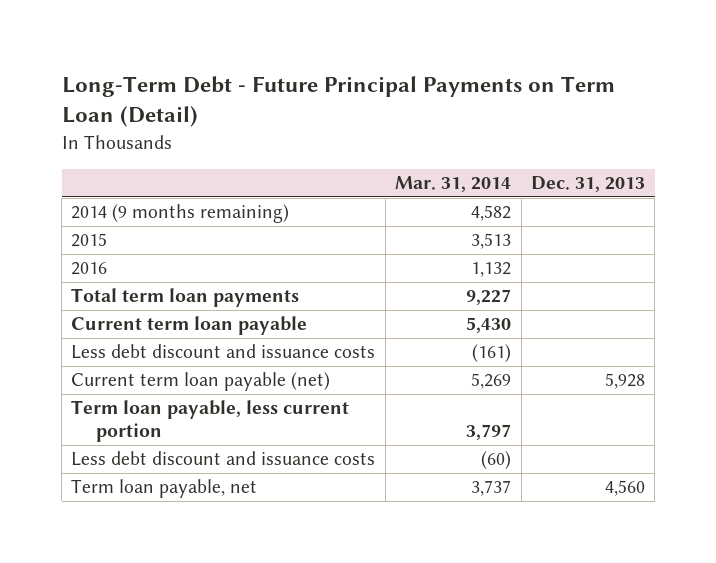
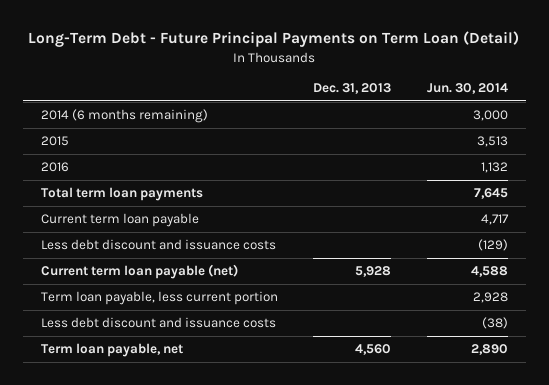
[395,175,512,192] Mar. 31, 2014 -> none
none -> [427,83,509,95] Jun. 30, 2014
[71,204,290,224] 2014 (9 months remaining) -> [40,109,208,124] 2014 (6 months remaining)

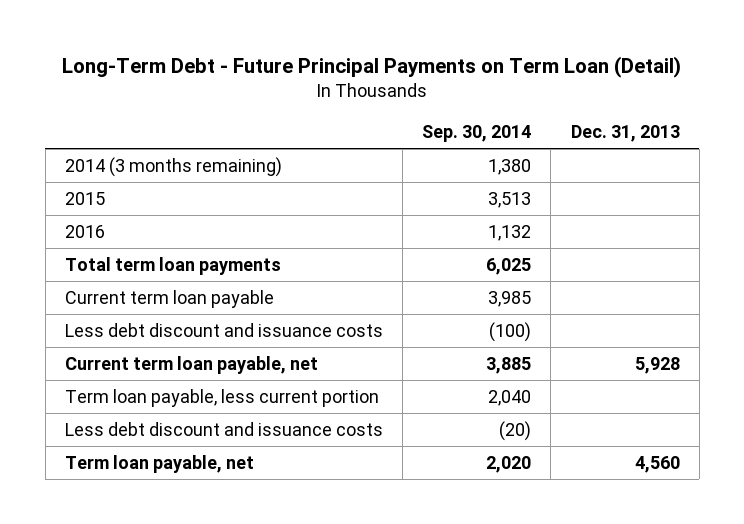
[427,83,509,95] Jun. 30, 2014 -> none
none -> [422,125,532,143] Sep. 30, 2014
[40,109,208,124] 2014 (6 months remaining) -> [64,157,282,178] 2014 (3 months remaining)
[40,264,238,280] Current term loan payable (net) -> [64,356,318,375] Current term loan payable, net

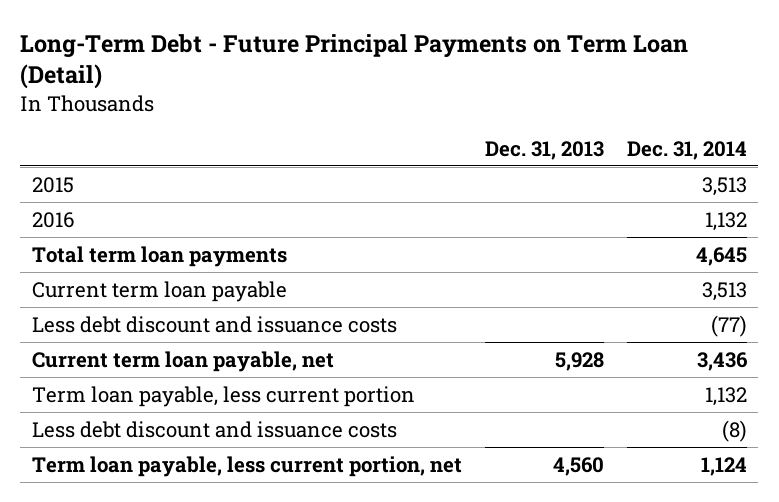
[422,125,532,143] Sep. 30, 2014 -> none
none -> [626,140,747,160] Dec. 31, 2014
[64,157,282,178] 2014 (3 months remaining) -> none
[64,455,254,474] Term loan payable, net -> [31,455,462,477] Term loan payable, less current portion, net

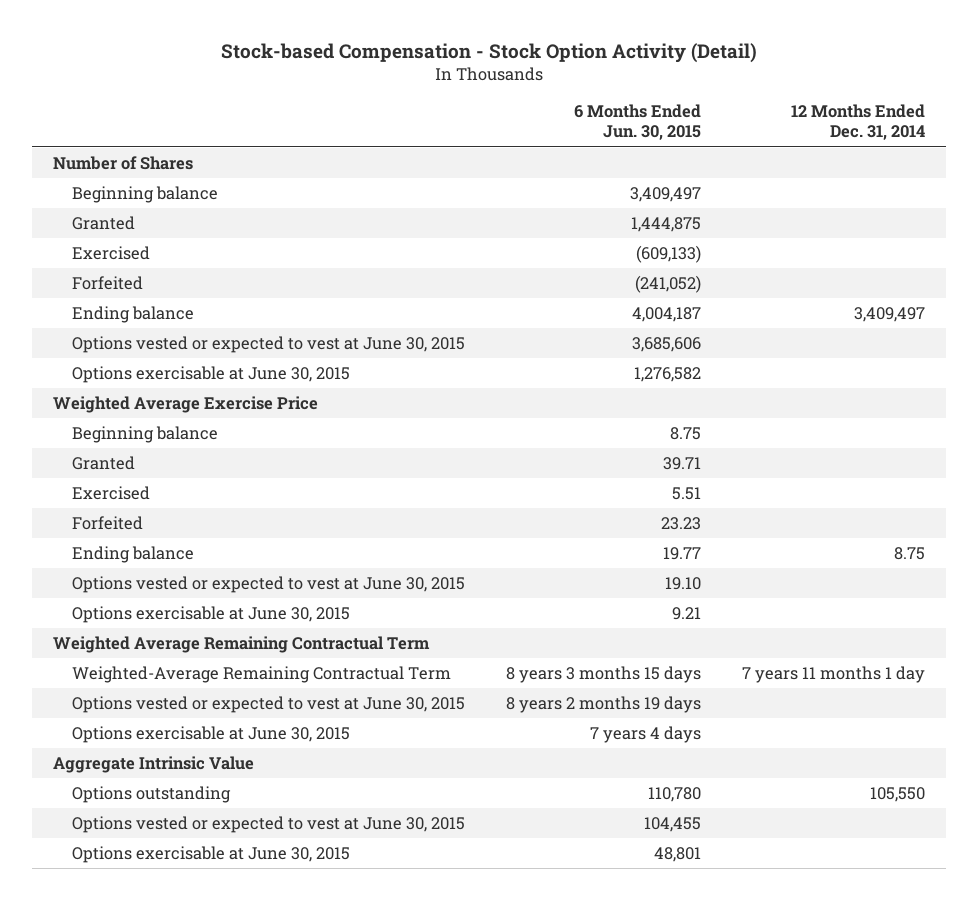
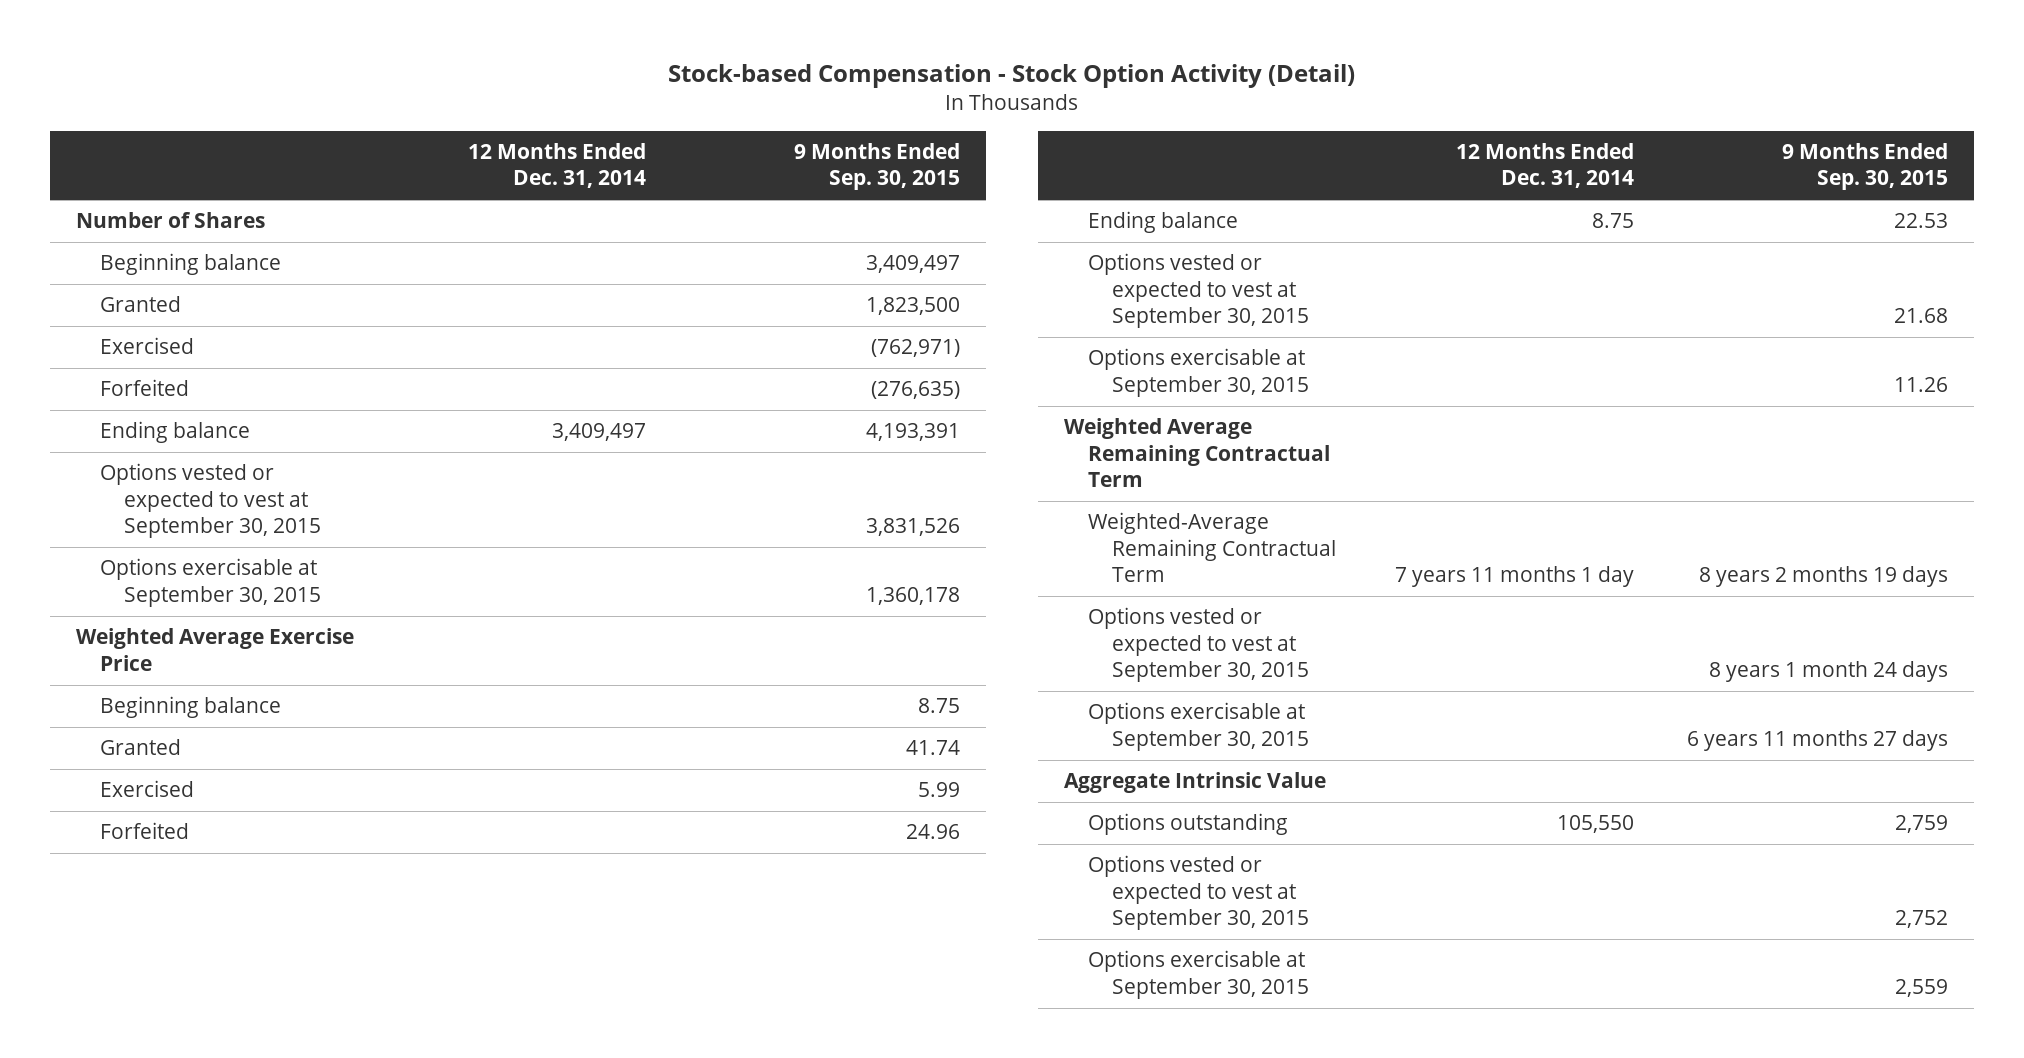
[574,104,702,141] 6 Months Ended Jun. 30, 2015 -> none
none -> [793,143,960,191] 9 Months Ended Sep. 30, 2015
[71,335,465,353] Options vested or expected to vest at June 30, 2015 -> [100,463,322,539] Options vested or expected to vest at September 30, 2015
[71,365,350,383] Options exercisable at June 30, 2015 -> [100,558,322,607] Options exercisable at September 30, 2015
[71,575,465,593] Options vested or expected to vest at June 30, 2015 -> [1088,253,1310,329] Options vested or expected to vest at September 30, 2015
[71,605,350,623] Options exercisable at June 30, 2015 -> [1088,348,1310,397] Options exercisable at September 30, 2015
[71,695,465,713] Options vested or expected to vest at June 30, 2015 -> [1088,607,1310,683] Options vested or expected to vest at September 30, 2015
[71,725,350,743] Options exercisable at June 30, 2015 -> [1088,702,1310,751] Options exercisable at September 30, 2015
[71,815,465,833] Options vested or expected to vest at June 30, 2015 -> [1088,855,1310,931] Options vested or expected to vest at September 30, 2015
[71,845,350,863] Options exercisable at June 30, 2015 -> [1088,950,1310,999] Options exercisable at September 30, 2015

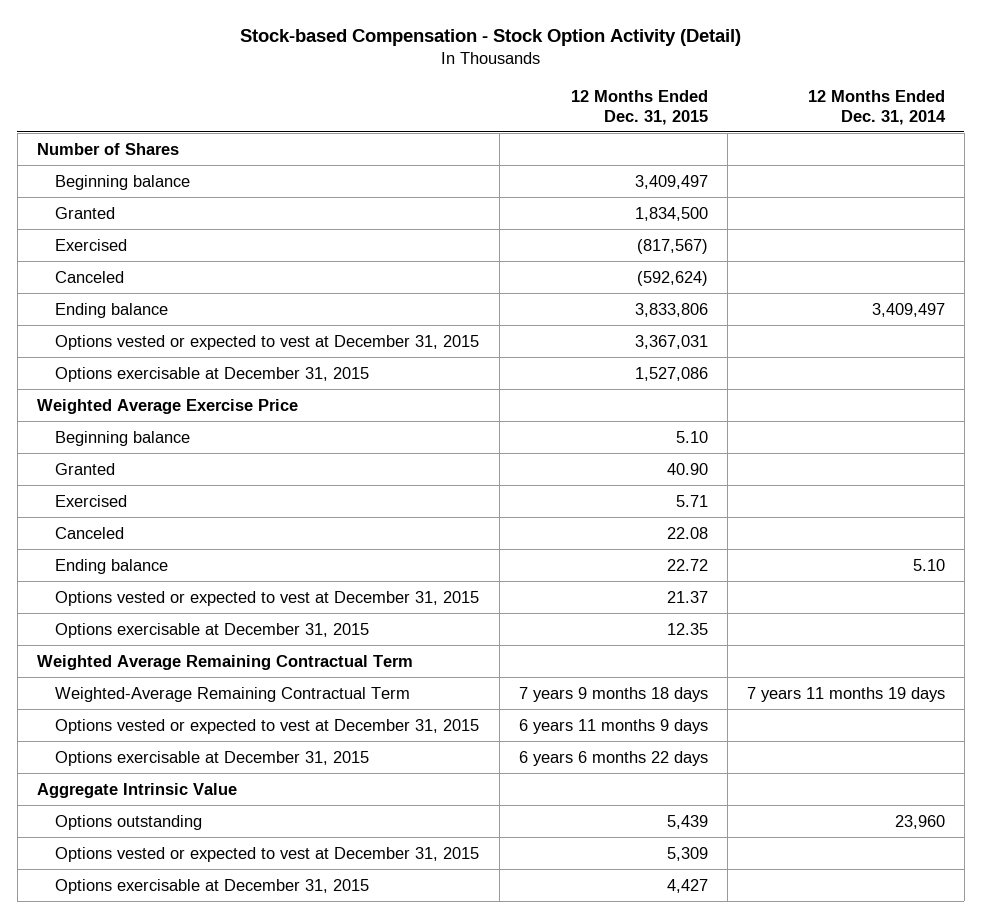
[793,143,960,191] 9 Months Ended Sep. 30, 2015 -> none
none -> [570,90,708,125] 12 Months Ended Dec. 31, 2015
[100,379,190,397] Forfeited -> none
none -> [55,270,125,283] Canceled
[100,463,322,539] Options vested or expected to vest at September 30, 2015 -> [55,334,480,350] Options vested or expected to vest at December 31, 2015
[100,558,322,607] Options exercisable at September 30, 2015 -> [55,366,370,382] Options exercisable at December 31, 2015
[100,822,190,840] Forfeited -> none
none -> [55,526,125,539] Canceled
[1592,213,1635,229] 8.75 -> [912,558,945,571] 5.10
[1088,253,1310,329] Options vested or expected to vest at September 30, 2015 -> [55,590,480,606] Options vested or expected to vest at December 31, 2015
[1088,348,1310,397] Options exercisable at September 30, 2015 -> [55,622,370,638] Options exercisable at December 31, 2015
[1395,566,1635,588] 7 years 11 months 1 day -> [746,686,945,702] 7 years 11 months 19 days
[1088,607,1310,683] Options vested or expected to vest at September 30, 2015 -> [55,718,480,734] Options vested or expected to vest at December 31, 2015
[1088,702,1310,751] Options exercisable at September 30, 2015 -> [55,750,370,766] Options exercisable at December 31, 2015
[1557,815,1635,834] 105,550 -> [894,814,945,829] 23,960
[1088,855,1310,931] Options vested or expected to vest at September 30, 2015 -> [55,846,480,862] Options vested or expected to vest at December 31, 2015
[1088,950,1310,999] Options exercisable at September 30, 2015 -> [55,878,370,894] Options exercisable at December 31, 2015

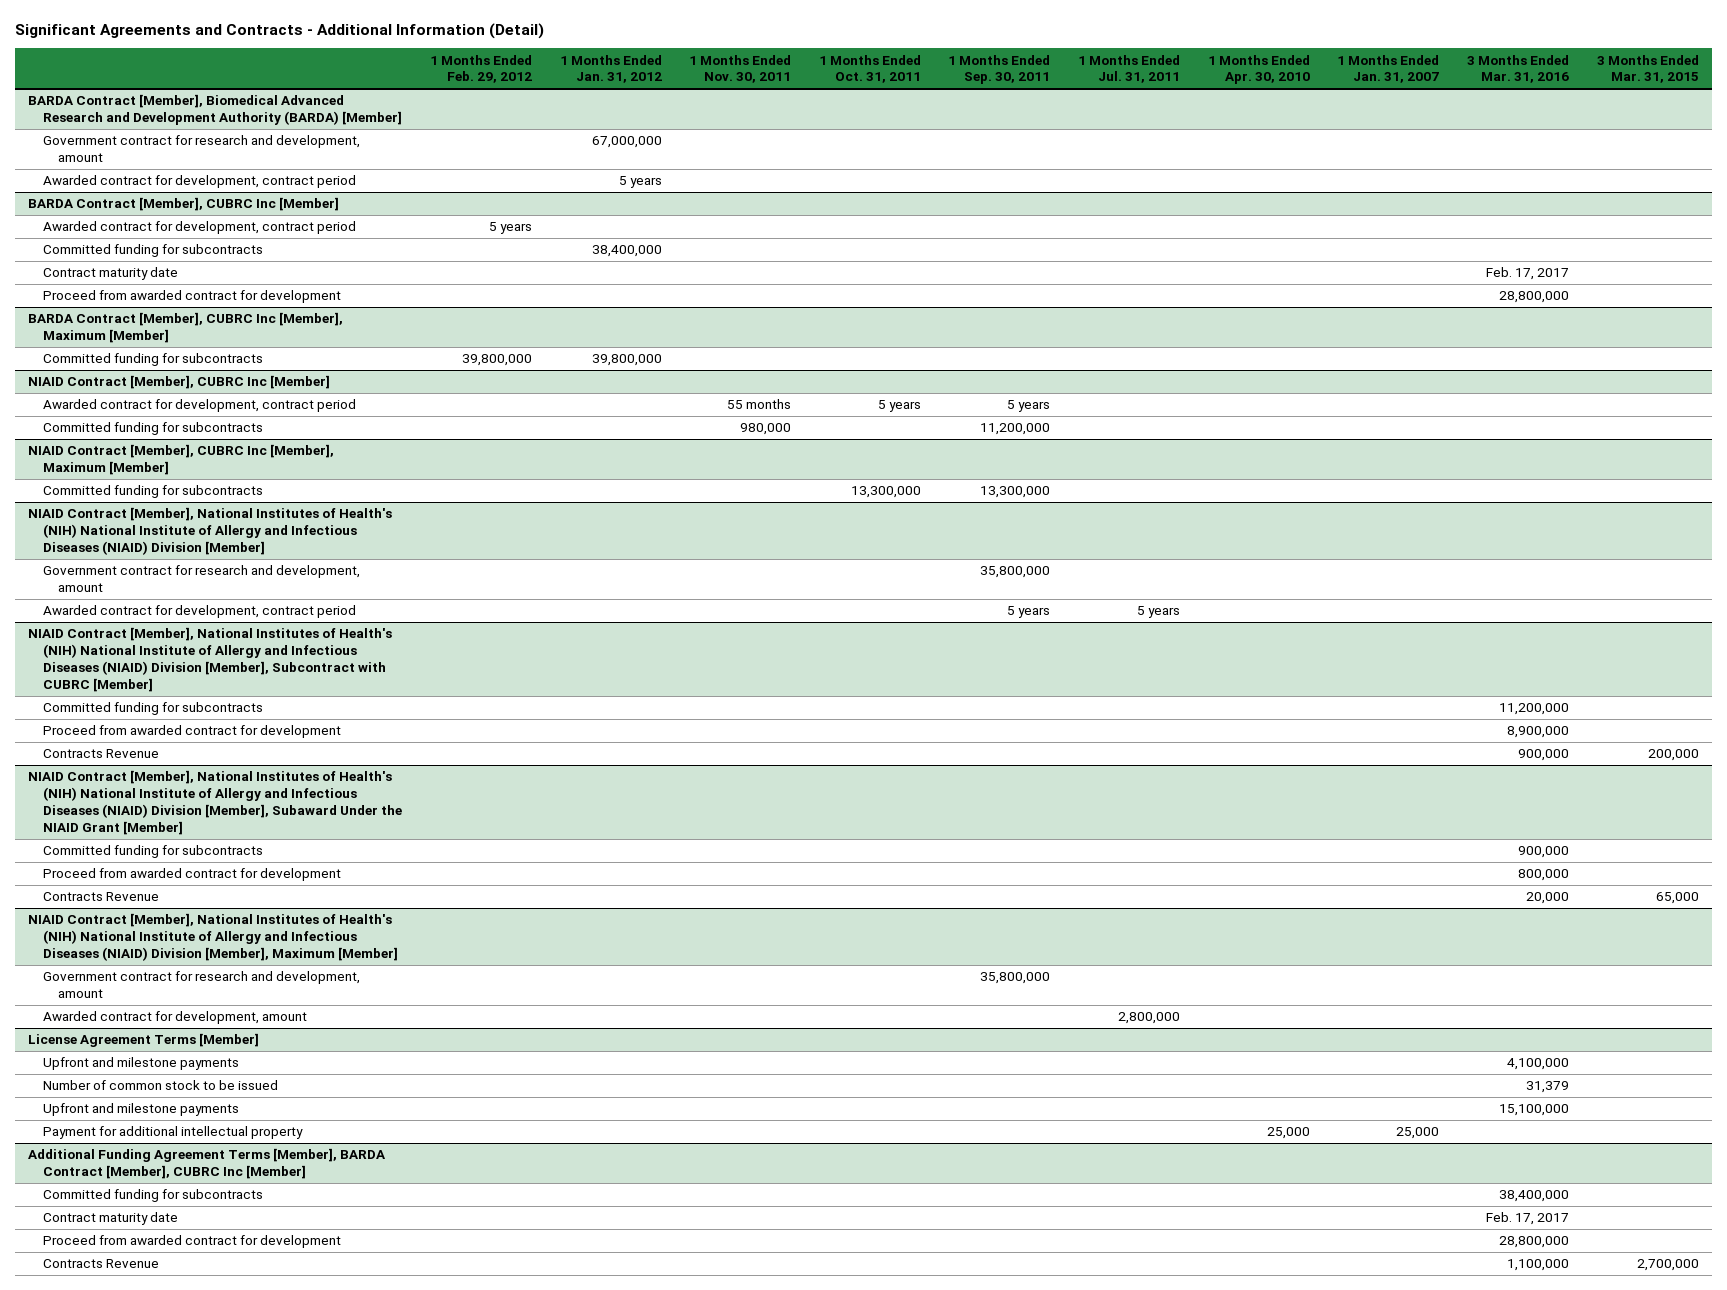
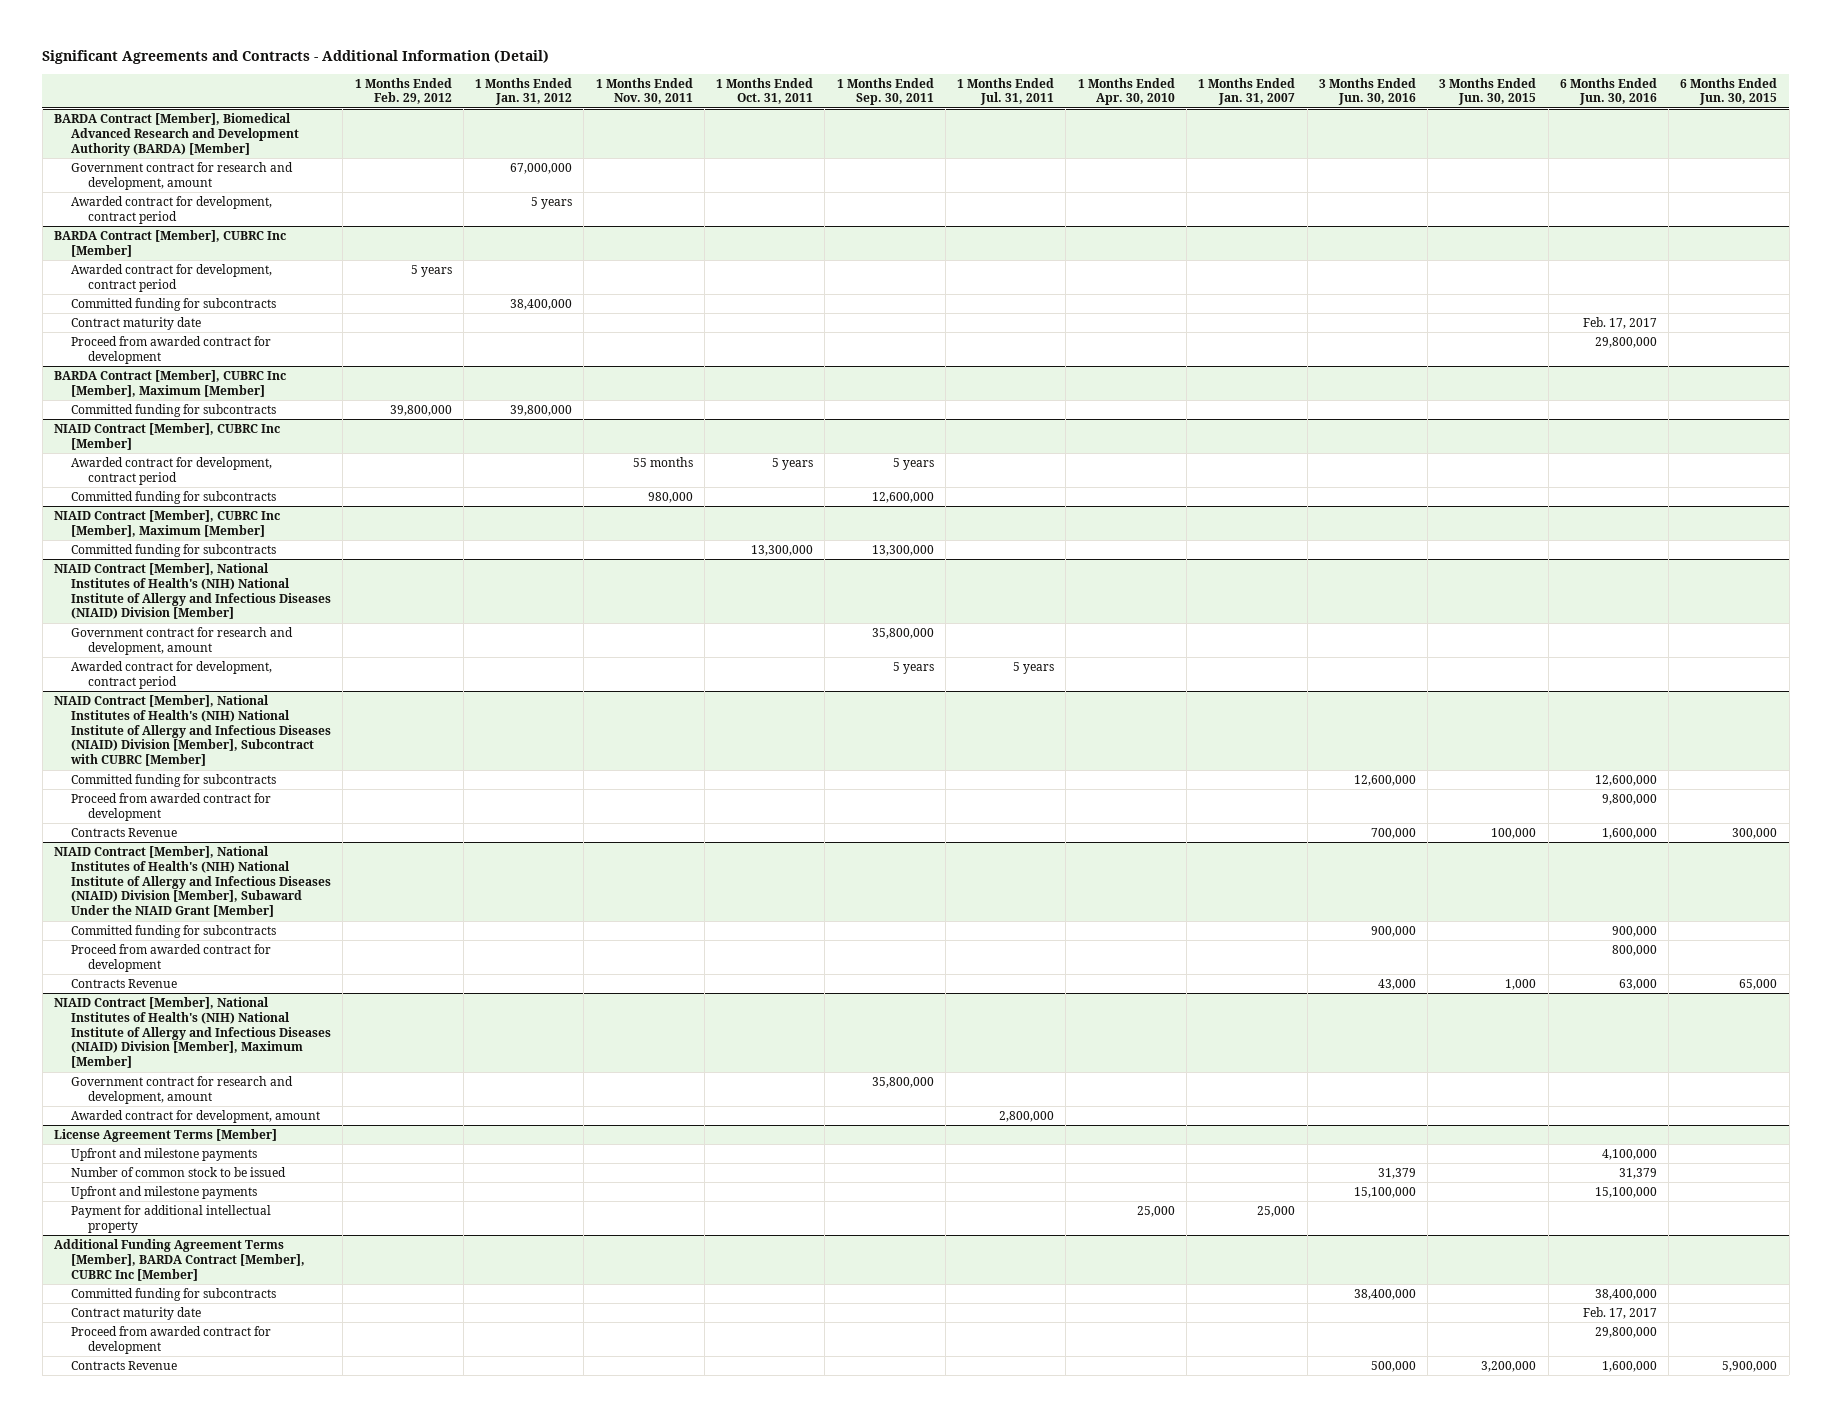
[1466,54,1569,84] 3 Months Ended Mar. 31, 2016 -> none
[1596,54,1699,84] 3 Months Ended Mar. 31, 2015 -> none
none -> [1318,77,1416,106] 3 Months Ended Jun. 30, 2016
none -> [1439,77,1537,106] 3 Months Ended Jun. 30, 2015
none -> [1559,77,1657,106] 6 Months Ended Jun. 30, 2016
none -> [1680,77,1778,106] 6 Months Ended Jun. 30, 2015
[980,423,1051,436] 11,200,000 -> [871,492,934,504] 12,600,000

